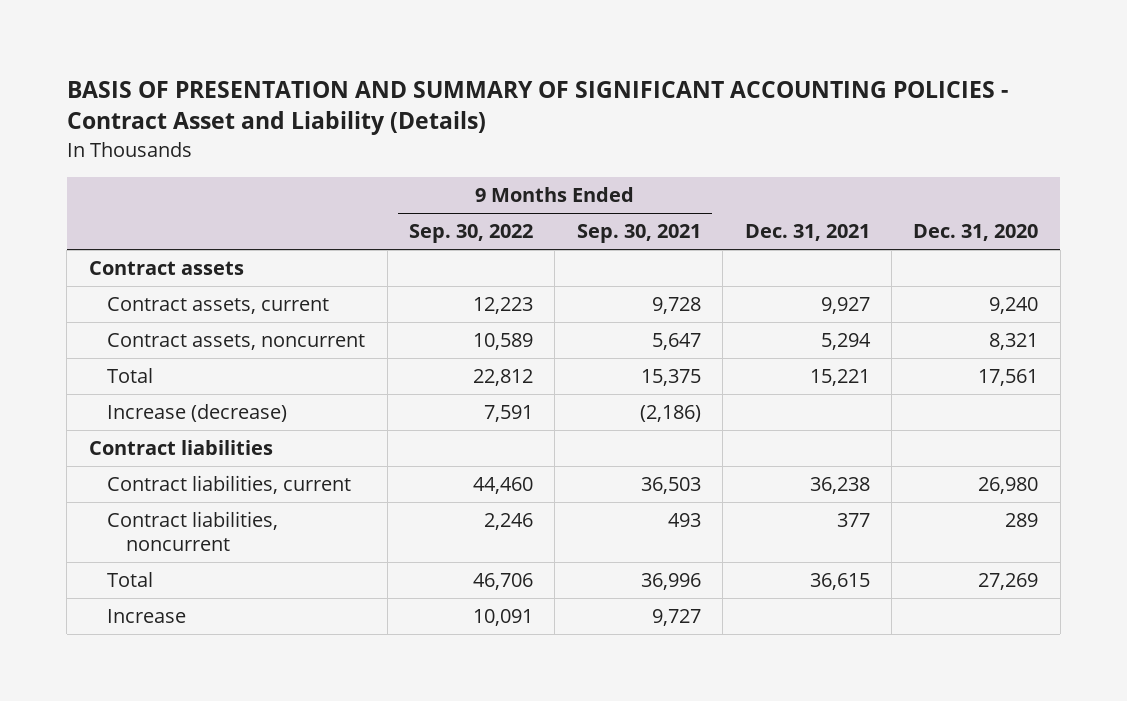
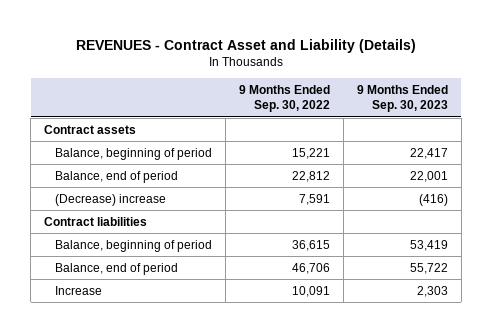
[66,81,1008,136] BASIS OF PRESENTATION AND SUMMARY OF SIGNIFICANT ACCOUNTING POLICIES - Contract Asset and Liability (Details) -> [75,38,416,53] REVENUES - Contract Asset and Liability (Details)
[576,224,701,244] Sep. 30, 2021 -> none
[744,224,870,242] Dec. 31, 2021 -> none
[913,224,1039,242] Dec. 31, 2020 -> none
none -> [356,84,448,113] 9 Months Ended Sep. 30, 2023
[107,297,330,315] Contract assets, current -> none
[107,333,366,351] Contract assets, noncurrent -> none
none -> [54,147,212,160] Balance, beginning of period
[107,368,154,384] Total -> [54,170,178,183] Balance, end of period
[107,404,288,423] Increase (decrease) -> [54,193,166,206] (Decrease) increase
[107,475,352,495] Contract liabilities, current -> none
[107,511,279,552] Contract liabilities, noncurrent -> none
none -> [54,239,212,252] Balance, beginning of period
[107,572,154,588] Total -> [54,262,178,275] Balance, end of period

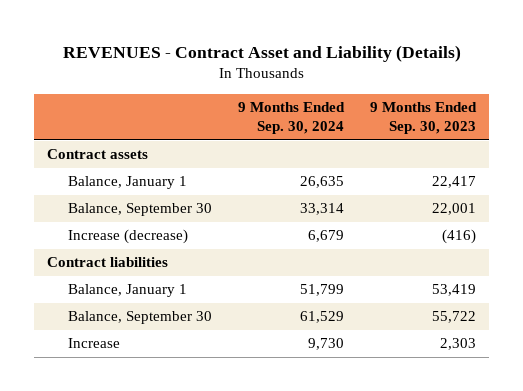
[238,84,330,113] 9 Months Ended Sep. 30, 2022 -> none
none -> [238,101,346,135] 9 Months Ended Sep. 30, 2024
[54,147,212,160] Balance, beginning of period -> [68,176,188,190] Balance, January 1
[54,170,178,183] Balance, end of period -> [68,203,213,217] Balance, September 30
[54,193,166,206] (Decrease) increase -> [68,229,189,245] Increase (decrease)
[54,239,212,252] Balance, beginning of period -> [68,284,188,298] Balance, January 1
[54,262,178,275] Balance, end of period -> [68,311,213,325] Balance, September 30

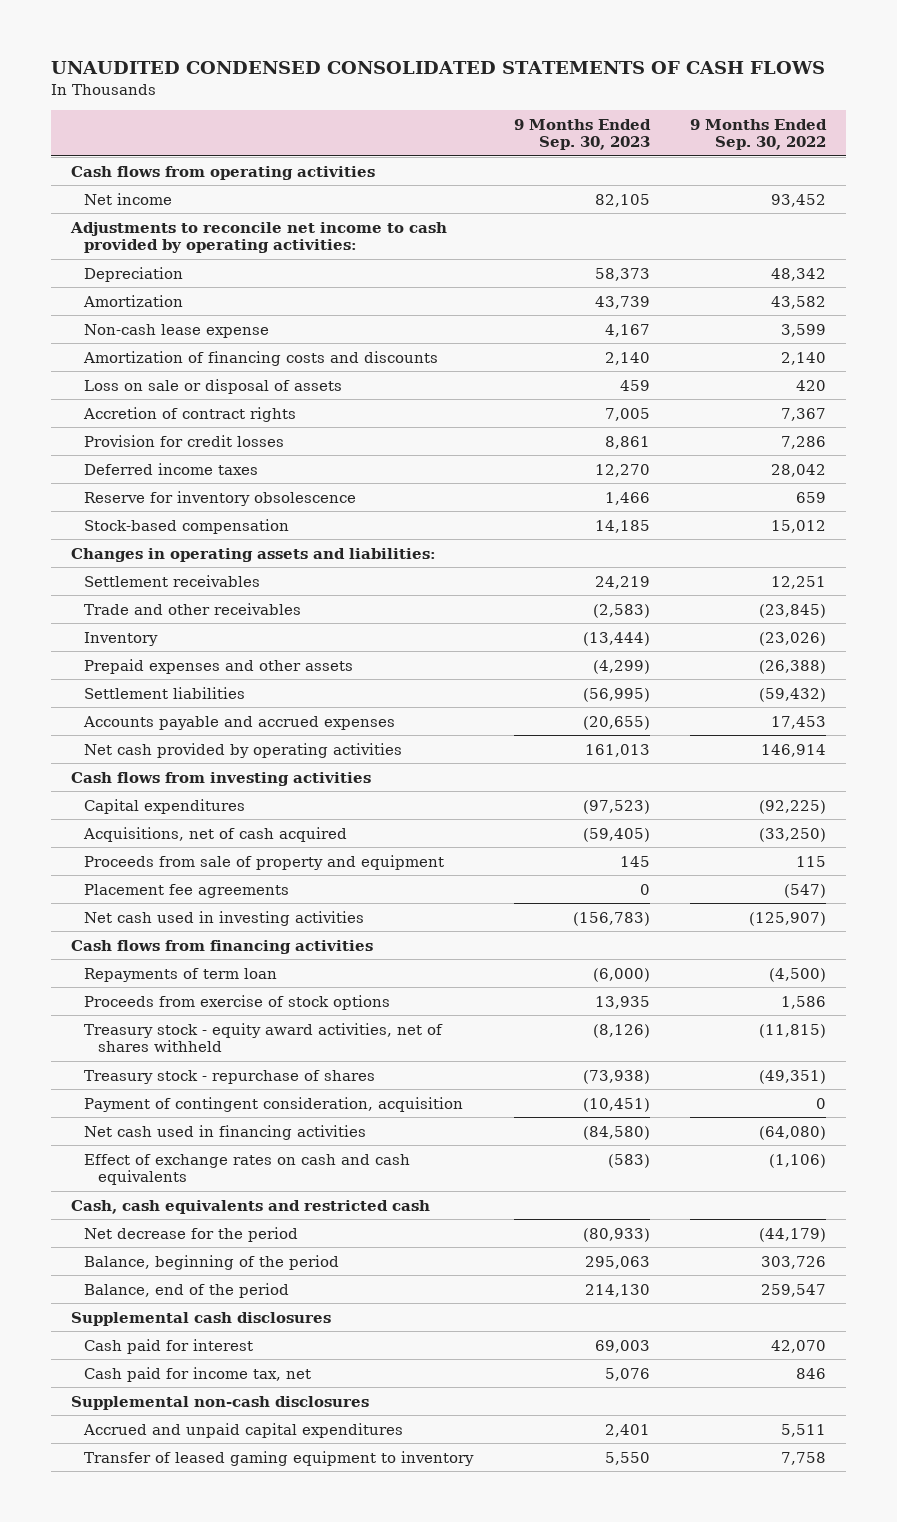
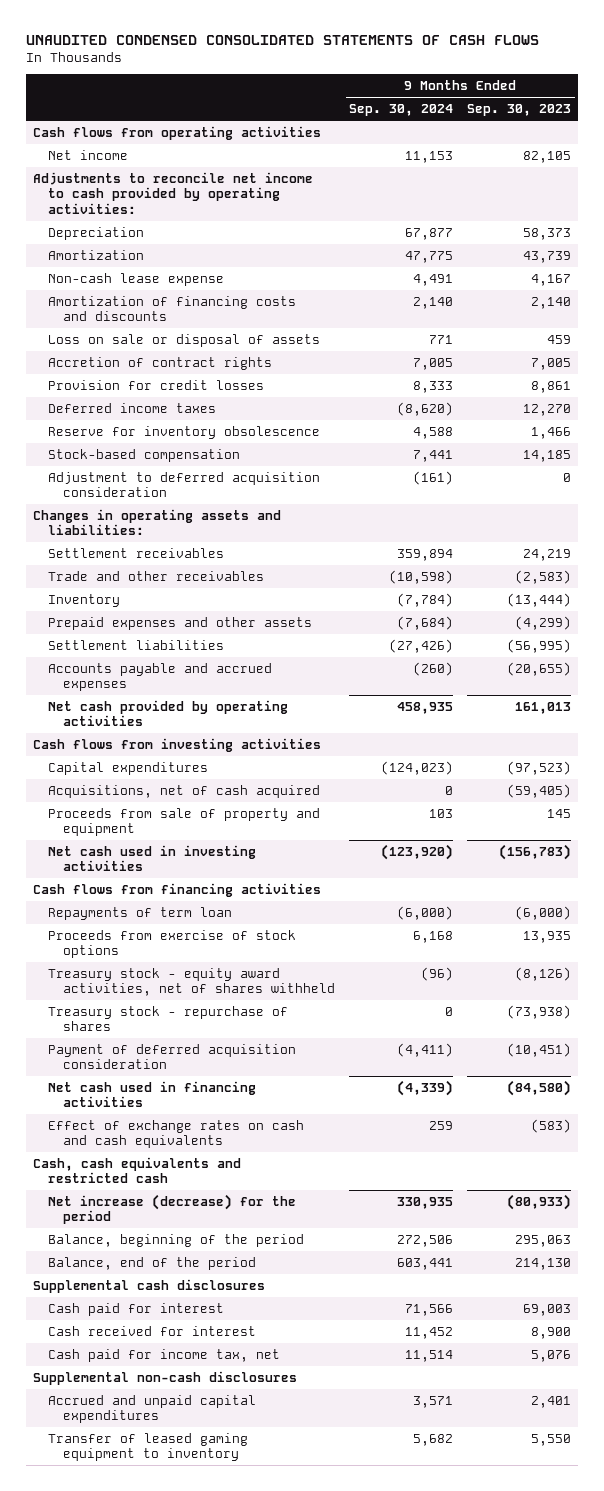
[689,118,827,151] 9 Months Ended Sep. 30, 2022 -> none
none -> [349,104,454,117] Sep. 30, 2024
none -> [47,471,320,498] Adjustment to deferred acquisition consideration
[84,883,290,898] Placement fee agreements -> none
[84,1096,464,1112] Payment of contingent consideration, acquisition -> [47,1043,296,1070] Payment of deferred acquisition consideration
[84,1226,299,1242] Net decrease for the period -> [47,1193,296,1225] Net increase (decrease) for the period
none -> [47,1325,256,1336] Cash received for interest

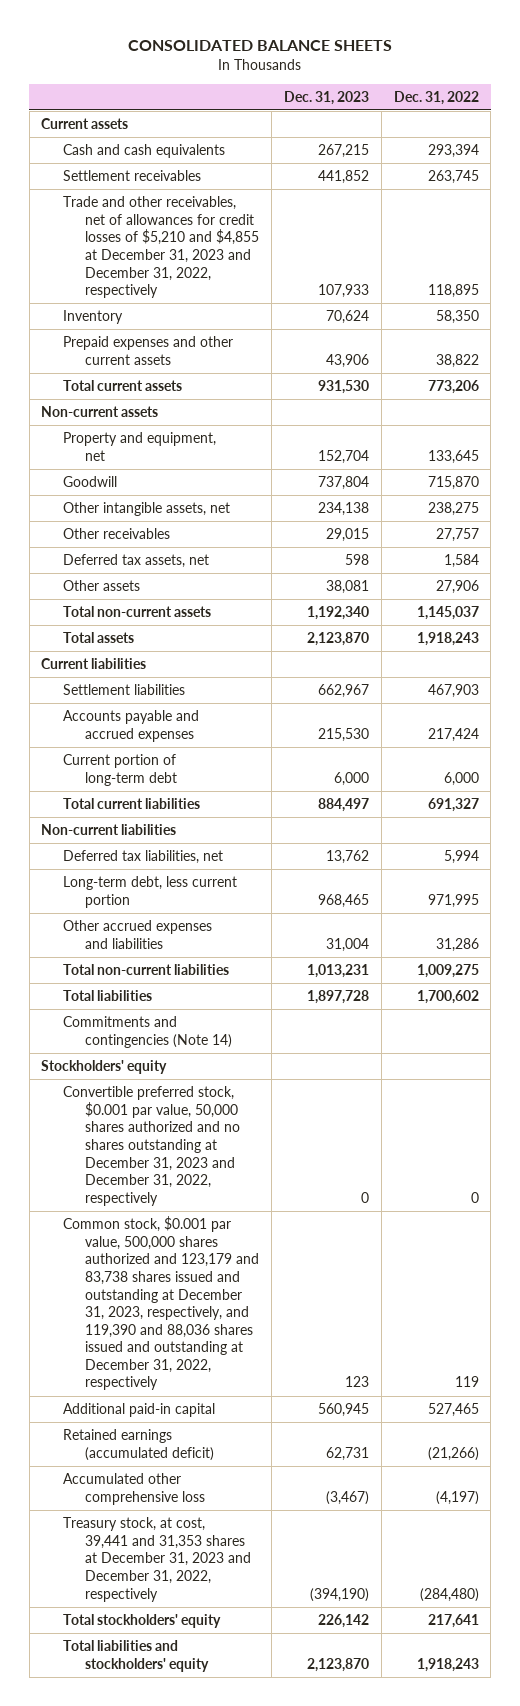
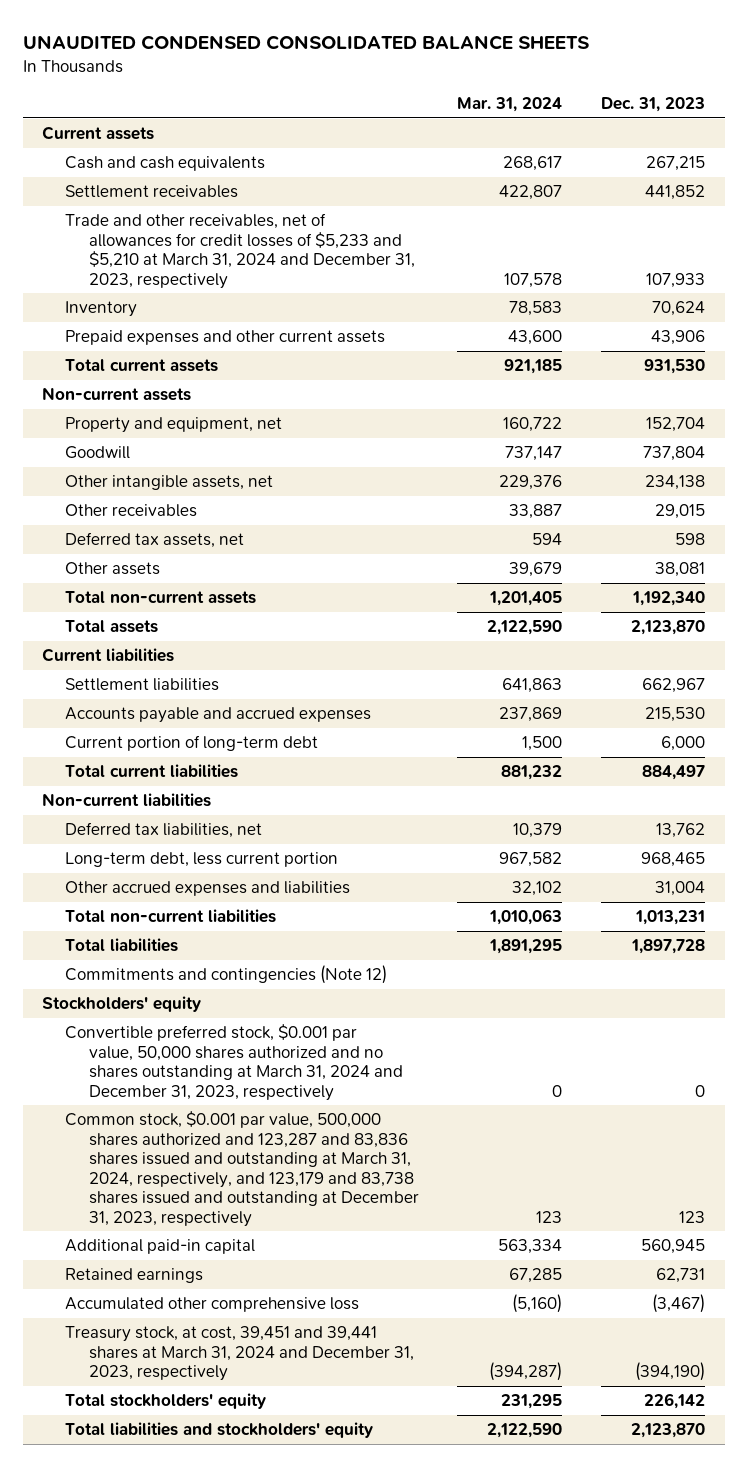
[128,39,393,51] CONSOLIDATED BALANCE SHEETS -> [22,34,589,50] UNAUDITED CONDENSED CONSOLIDATED BALANCE SHEETS
[393,90,479,105] Dec. 31, 2022 -> none
none -> [457,96,563,112] Mar. 31, 2024
[63,196,260,299] Trade and other receivables, net of allowances for credit losses of $5,210 and $4,855 at December 31, 2023 and December 31, 2022, respectively -> [65,213,415,289] Trade and other receivables, net of allowances for credit losses of $5,233 and $5,210 at March 31, 2024 and December 31, 2023, respectively
[63,1016,233,1048] Commitments and contingencies (Note 14) -> [65,965,388,985] Commitments and contingencies (Note 12)
[63,1086,241,1206] Convertible preferred stock, $0.001 par value, 50,000 shares authorized and no shares outstanding at December 31, 2023 and December 31, 2022, respectively -> [65,1024,403,1101] Convertible preferred stock, $0.001 par value, 50,000 shares authorized and no shares outstanding at March 31, 2024 and December 31, 2023, respectively
[63,1216,260,1391] Common stock, $0.001 par value, 500,000 shares authorized and 123,179 and 83,738 shares issued and outstanding at December 31, 2023, respectively, and 119,390 and 88,036 shares issued and outstanding at December 31, 2022, respectively -> [65,1111,419,1227] Common stock, $0.001 par value, 500,000 shares authorized and 123,287 and 83,836 shares issued and outstanding at March 31, 2024, respectively, and 123,179 and 83,738 shares issued and outstanding at December 31, 2023, respectively
[63,1429,215,1461] Retained earnings (accumulated deficit) -> [65,1268,204,1284] Retained earnings
[63,1517,252,1602] Treasury stock, at cost, 39,441 and 31,353 shares at December 31, 2023 and December 31, 2022, respectively -> [65,1326,414,1382] Treasury stock, at cost, 39,451 and 39,441 shares at March 31, 2024 and December 31, 2023, respectively

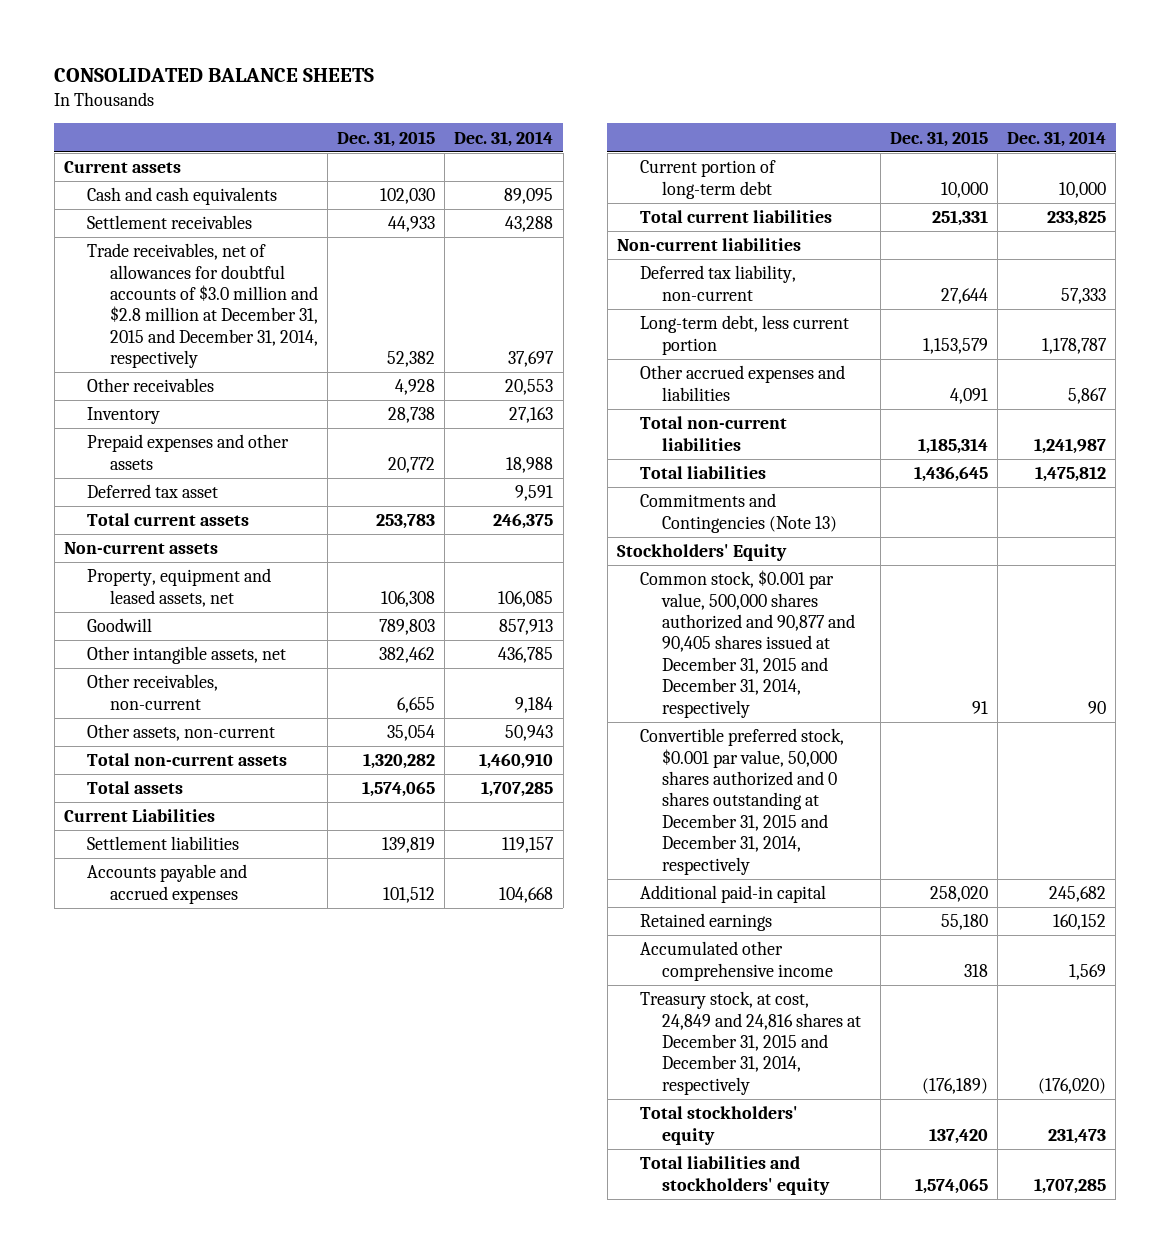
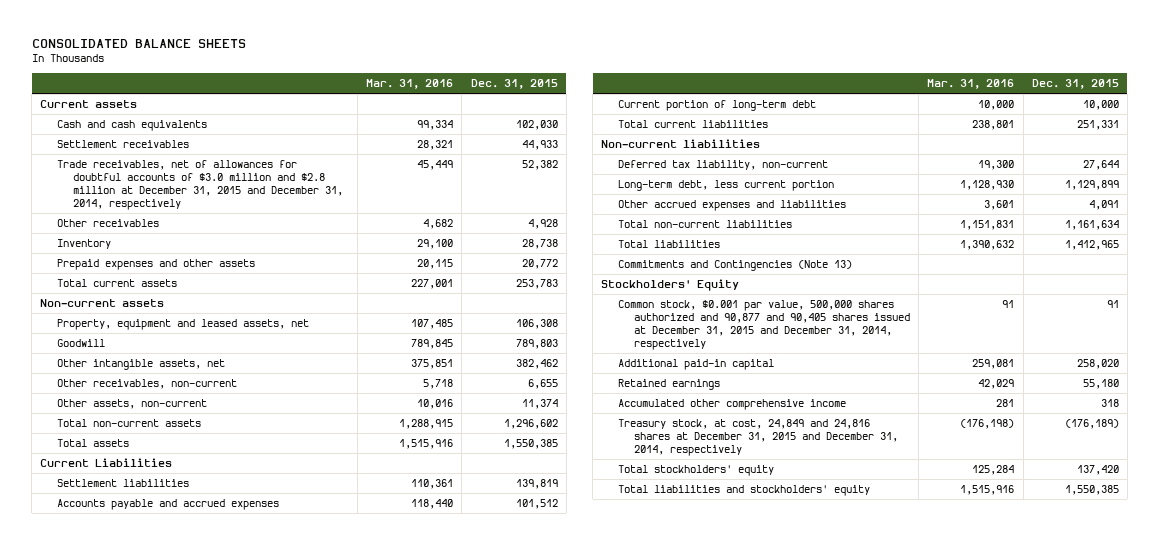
[454,130,554,147] Dec. 31, 2014 -> none
none -> [366,79,454,90] Mar. 31, 2016
[86,484,218,499] Deferred tax asset -> none
[387,725,436,742] 35,054 -> [521,399,558,410] 11,374
[363,753,436,770] 1,320,282 -> [503,419,558,430] 1,296,602
[362,781,436,798] 1,574,065 -> [503,439,558,450] 1,550,385
[922,337,988,354] 1,153,579 -> [1064,180,1119,191] 1,129,899
[917,437,988,454] 1,185,314 -> [1064,220,1119,231] 1,161,634
[913,466,988,483] 1,436,645 -> [1064,240,1119,251] 1,412,965
[639,728,844,875] Convertible preferred stock, $0.001 par value, 50,000 shares authorized and 0 shares outstanding at December 31, 2015 and December 31, 2014, respectively -> none
[914,1177,988,1194] 1,574,065 -> [1064,485,1119,496] 1,550,385

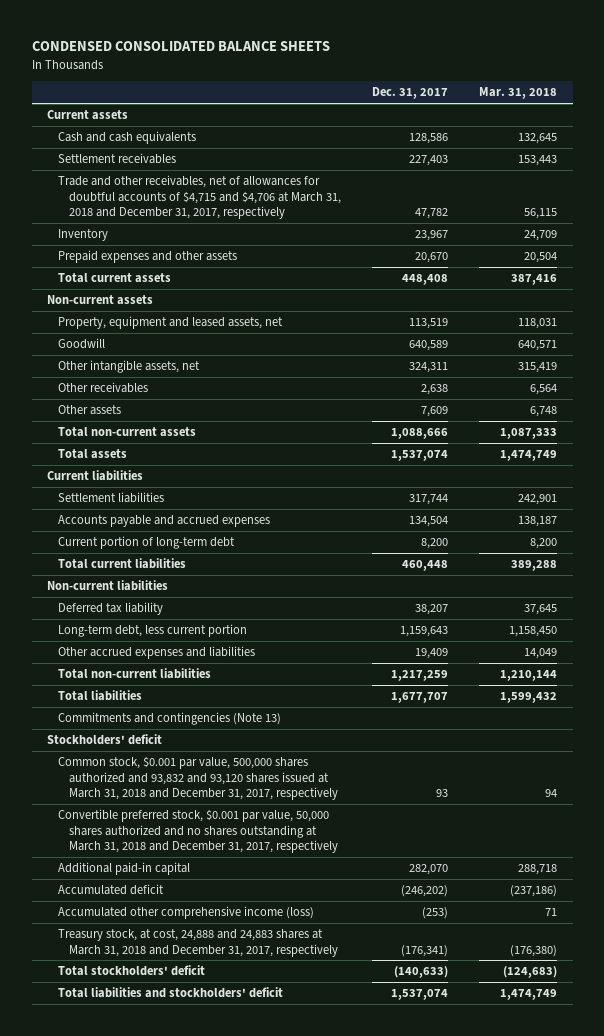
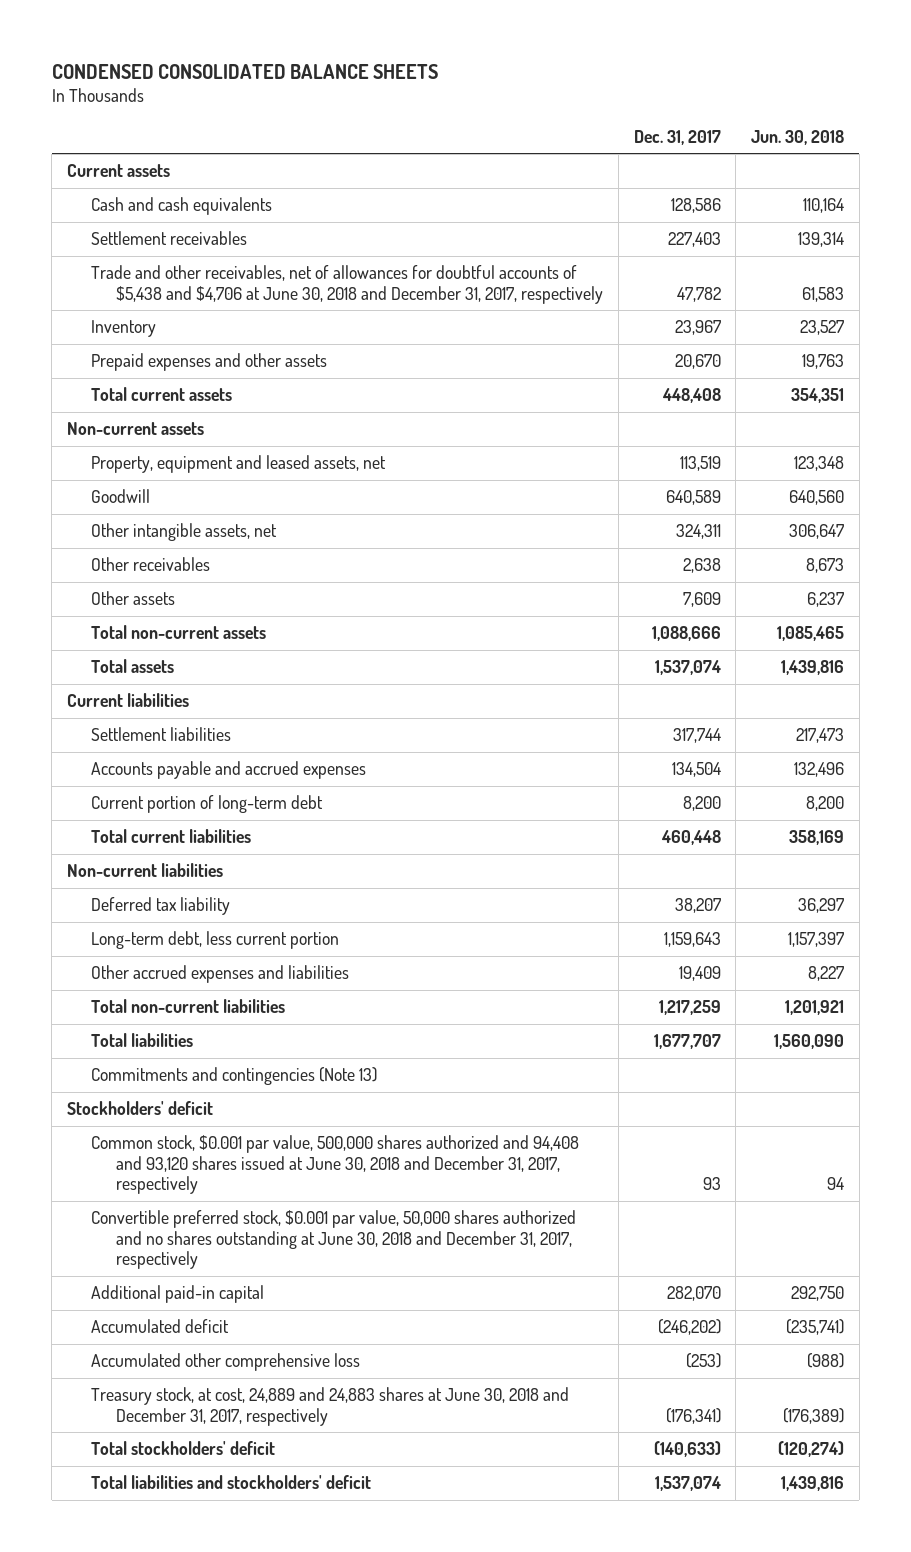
[479,87,558,100] Mar. 31, 2018 -> none
none -> [751,129,845,145] Jun. 30, 2018
[58,175,341,219] Trade and other receivables, net of allowances for doubtful accounts of $4,715 and $4,706 at March 31, 2018 and December 31, 2017, respectively -> [91,265,603,304] Trade and other receivables, net of allowances for doubtful accounts of $5,438 and $4,706 at June 30, 2018 and December 31, 2017, respectively
[58,756,338,800] Common stock, $0.001 par value, 500,000 shares authorized and 93,832 and 93,120 shares issued at March 31, 2018 and December 31, 2017, respectively -> [91,1135,580,1195] Common stock, $0.001 par value, 500,000 shares authorized and 94,408 and 93,120 shares issued at June 30, 2018 and December 31, 2017, respectively
[58,809,338,853] Convertible preferred stock, $0.001 par value, 50,000 shares authorized and no shares outstanding at March 31, 2018 and December 31, 2017, respectively -> [91,1210,577,1270] Convertible preferred stock, $0.001 par value, 50,000 shares authorized and no shares outstanding at June 30, 2018 and December 31, 2017, respectively
[58,906,315,920] Accumulated other comprehensive income (loss) -> [91,1353,361,1372] Accumulated other comprehensive loss
[58,929,338,957] Treasury stock, at cost, 24,888 and 24,883 shares at March 31, 2018 and December 31, 2017, respectively -> [91,1387,570,1426] Treasury stock, at cost, 24,889 and 24,883 shares at June 30, 2018 and December 31, 2017, respectively

